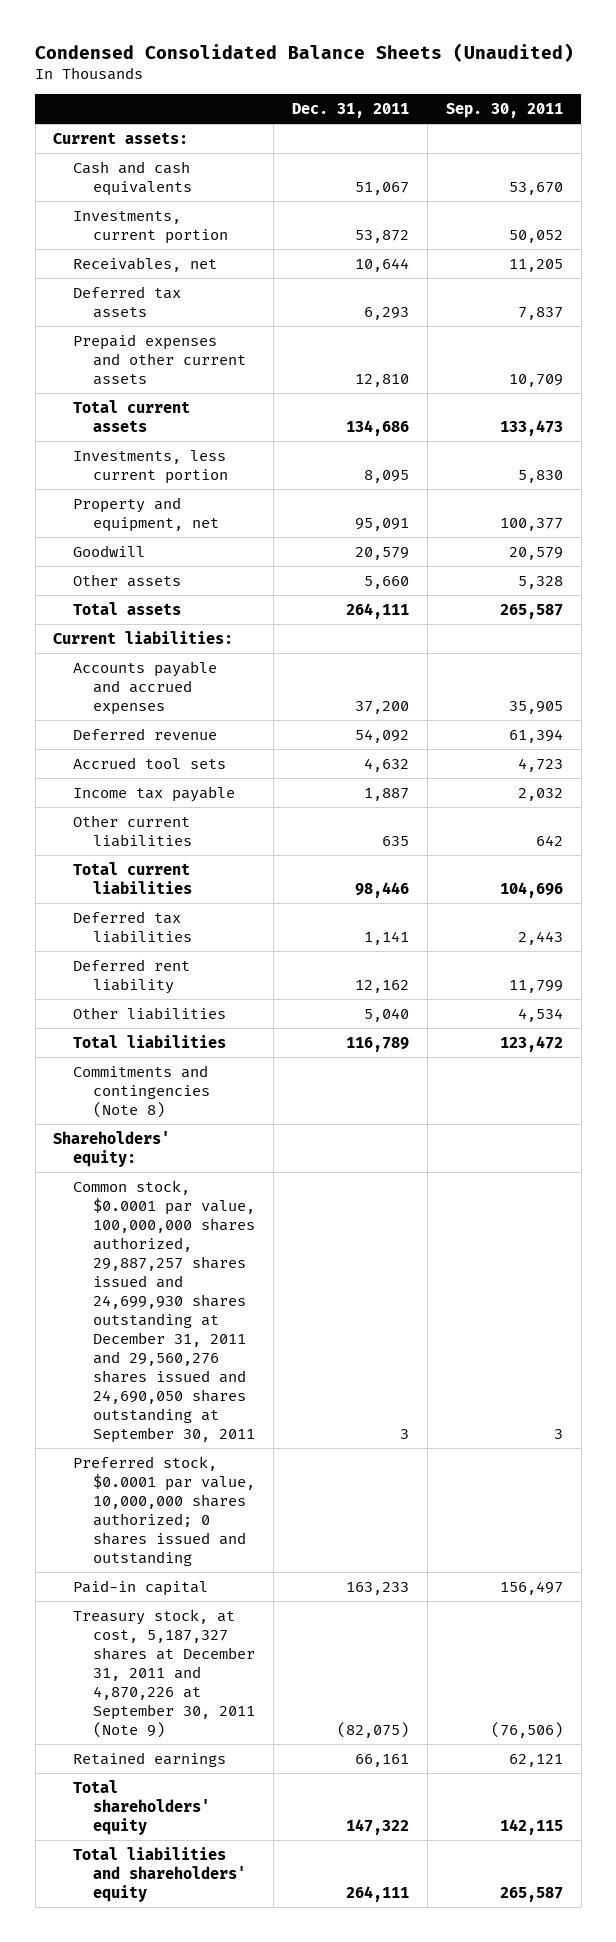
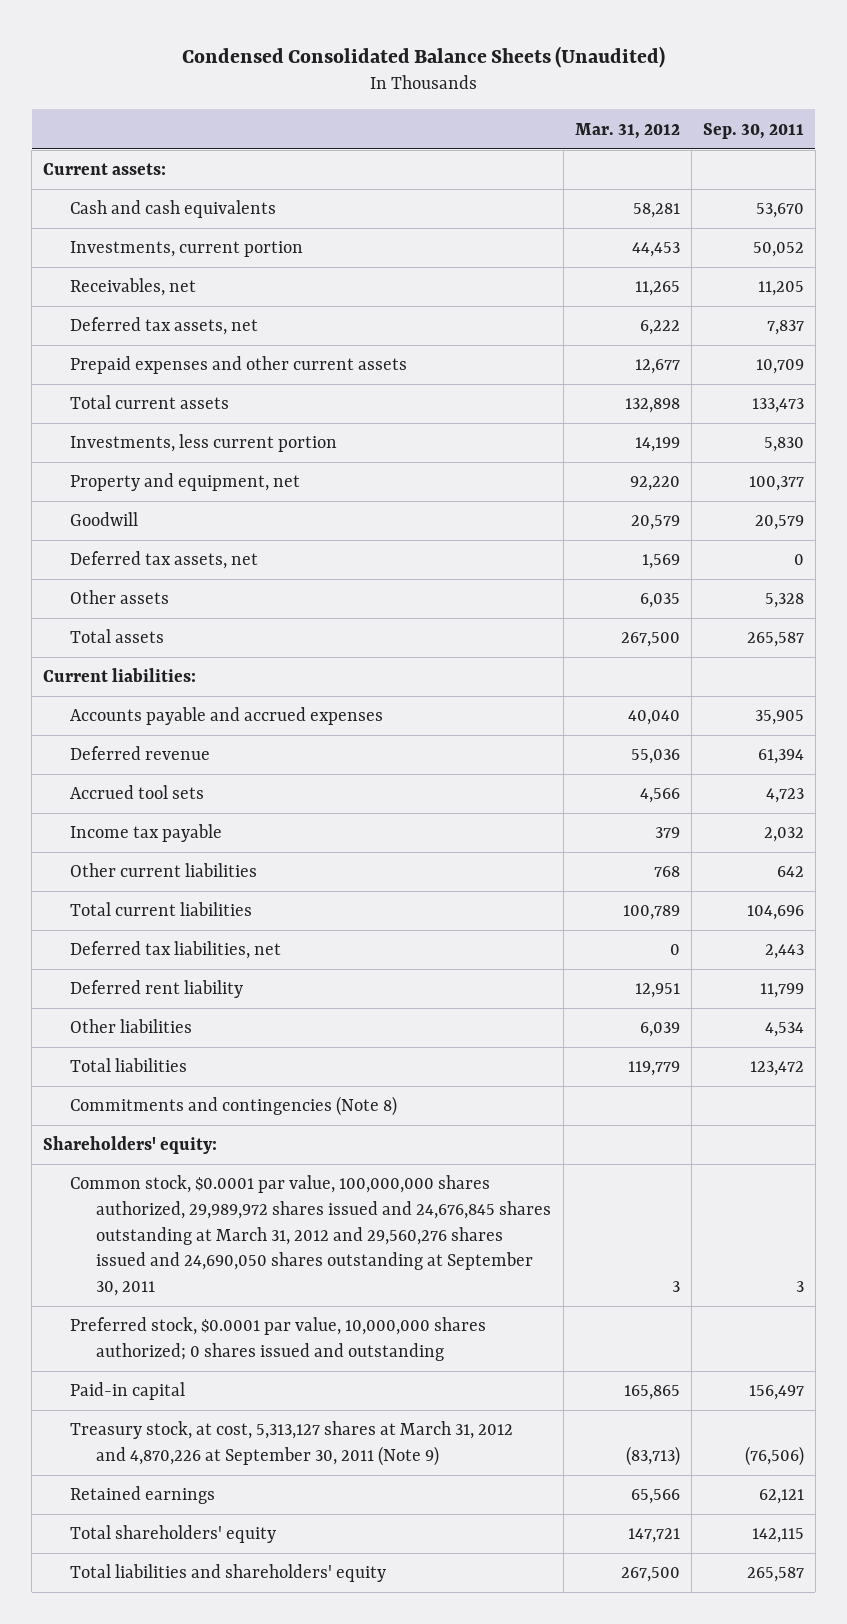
[292,103,410,119] Dec. 31, 2011 -> none
none -> [574,122,680,139] Mar. 31, 2012
[73,285,182,318] Deferred tax assets -> [69,317,258,336] Deferred tax assets, net
none -> [69,551,258,570] Deferred tax assets, net
[73,910,193,943] Deferred tax liabilities -> [69,941,281,960] Deferred tax liabilities, net
[73,1179,256,1444] Common stock, $0.0001 par value, 100,000,000 shares authorized, 29,887,257 shares issued and 24,699,930 shares outstanding at December 31, 2011 and 29,560,276 shares issued and 24,690,050 shares outstanding at September 30, 2011 -> [69,1175,552,1296] Common stock, $0.0001 par value, 100,000,000 shares authorized, 29,989,972 shares issued and 24,676,845 shares outstanding at March 31, 2012 and 29,560,276 shares issued and 24,690,050 shares outstanding at September 30, 2011
[73,1608,256,1738] Treasury stock, at cost, 5,187,327 shares at December 31, 2011 and 4,870,226 at September 30, 2011 (Note 9) -> [69,1421,513,1466] Treasury stock, at cost, 5,313,127 shares at March 31, 2012 and 4,870,226 at September 30, 2011 (Note 9)

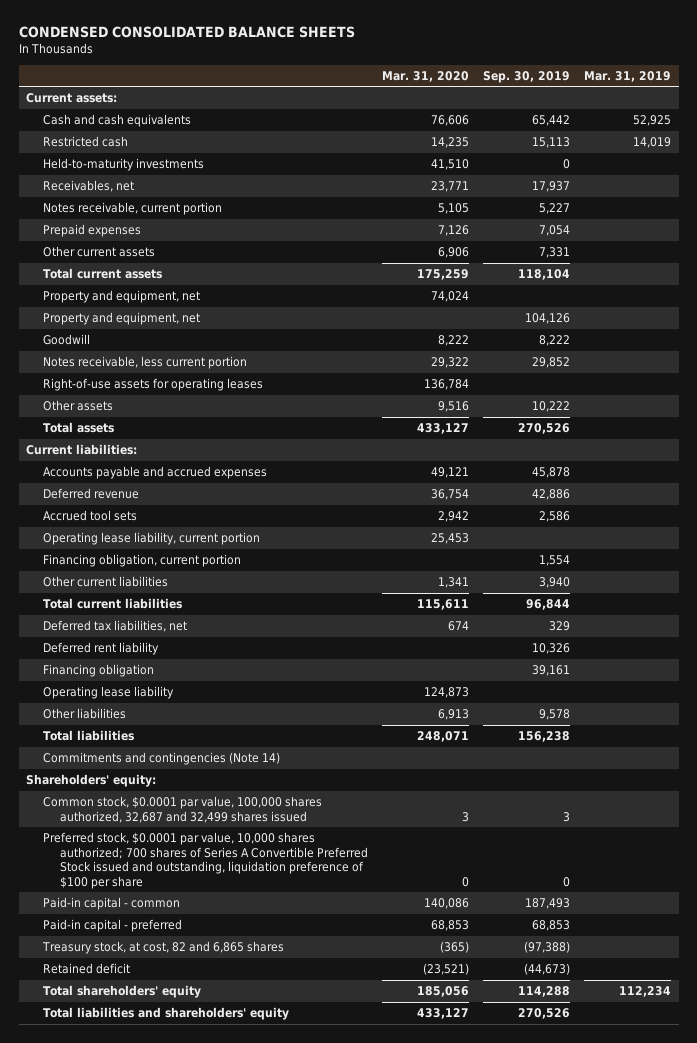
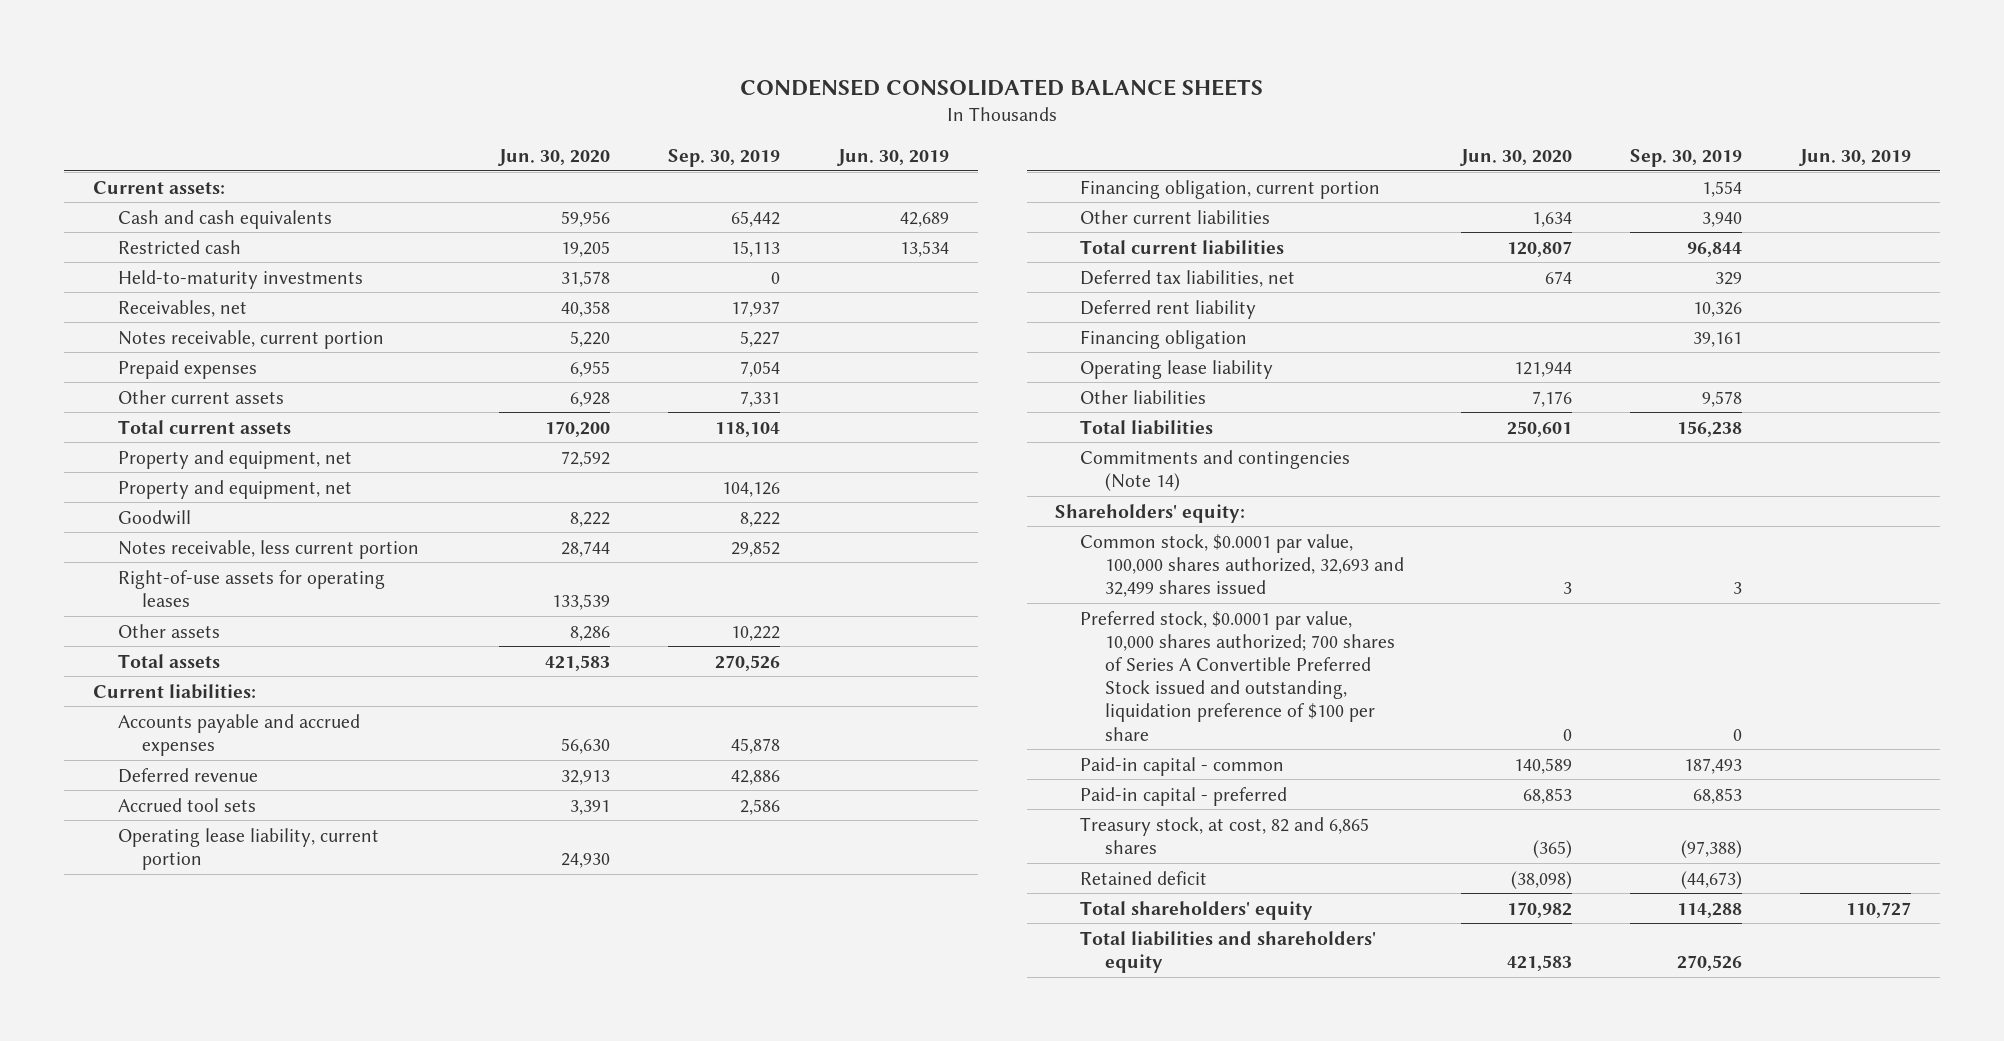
[382,70,470,82] Mar. 31, 2020 -> none
[584,70,672,82] Mar. 31, 2019 -> none
none -> [497,149,610,167] Jun. 30, 2020
none -> [836,149,949,167] Jun. 30, 2019
[42,796,322,823] Common stock, $0.0001 par value, 100,000 shares authorized, 32,687 and 32,499 shares issued -> [1079,533,1404,597] Common stock, $0.0001 par value, 100,000 shares authorized, 32,693 and 32,499 shares issued

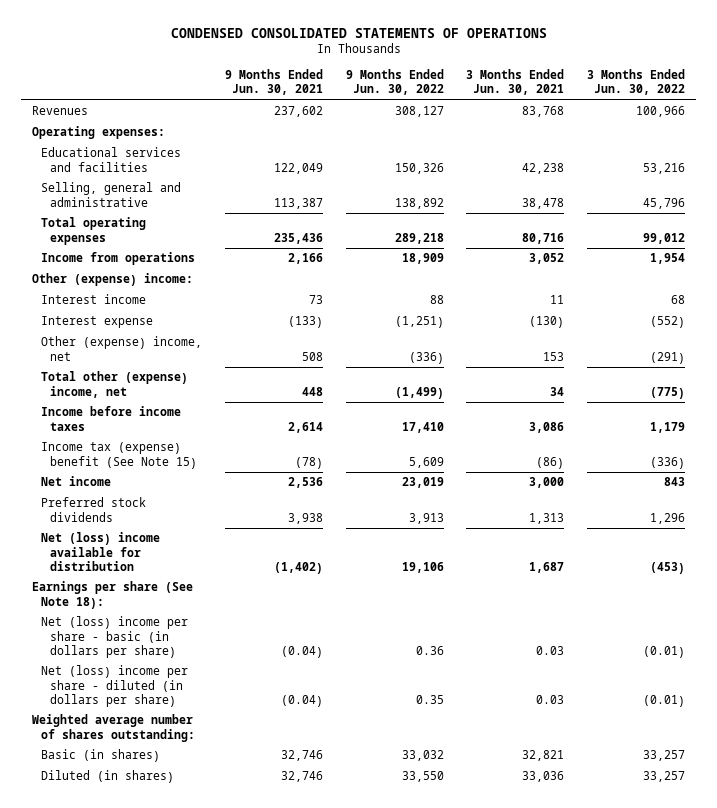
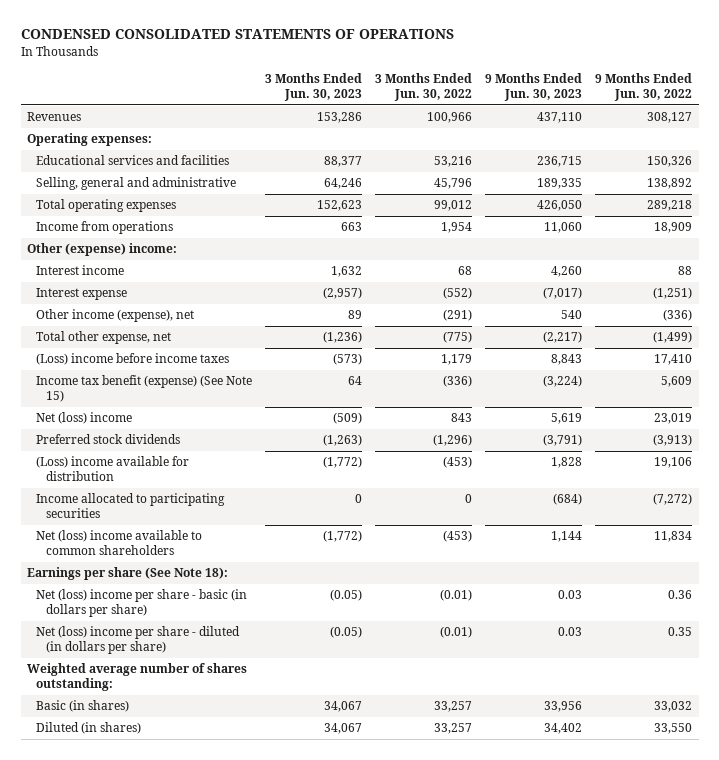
[224,69,323,96] 9 Months Ended Jun. 30, 2021 -> none
[466,69,565,96] 3 Months Ended Jun. 30, 2021 -> none
none -> [265,73,363,102] 3 Months Ended Jun. 30, 2023
none -> [485,73,583,102] 9 Months Ended Jun. 30, 2023
[41,336,203,361] Other (expense) income, net -> [36,309,195,323] Other income (expense), net
[41,371,189,398] Total other (expense) income, net -> [36,331,172,345] Total other expense, net
[41,406,182,431] Income before income taxes -> [36,353,230,366] (Loss) income before income taxes
[41,442,198,469] Income tax (expense) benefit (See Note 15) -> [36,375,253,403] Income tax benefit (expense) (See Note 15)
[41,476,112,487] Net income -> [36,412,133,425] Net (loss) income
[408,512,444,524] 3,913 -> [653,434,693,447] (3,913)
[650,512,686,524] 1,296 -> [433,434,473,447] (1,296)
none -> [36,456,190,482] (Loss) income available for distribution
none -> [36,493,226,519] Income allocated to participating securities
[41,532,161,571] Net (loss) income available for distribution -> [36,530,203,556] Net (loss) income available to common shareholders
[401,561,444,573] 19,106 -> [654,531,693,543] 11,834

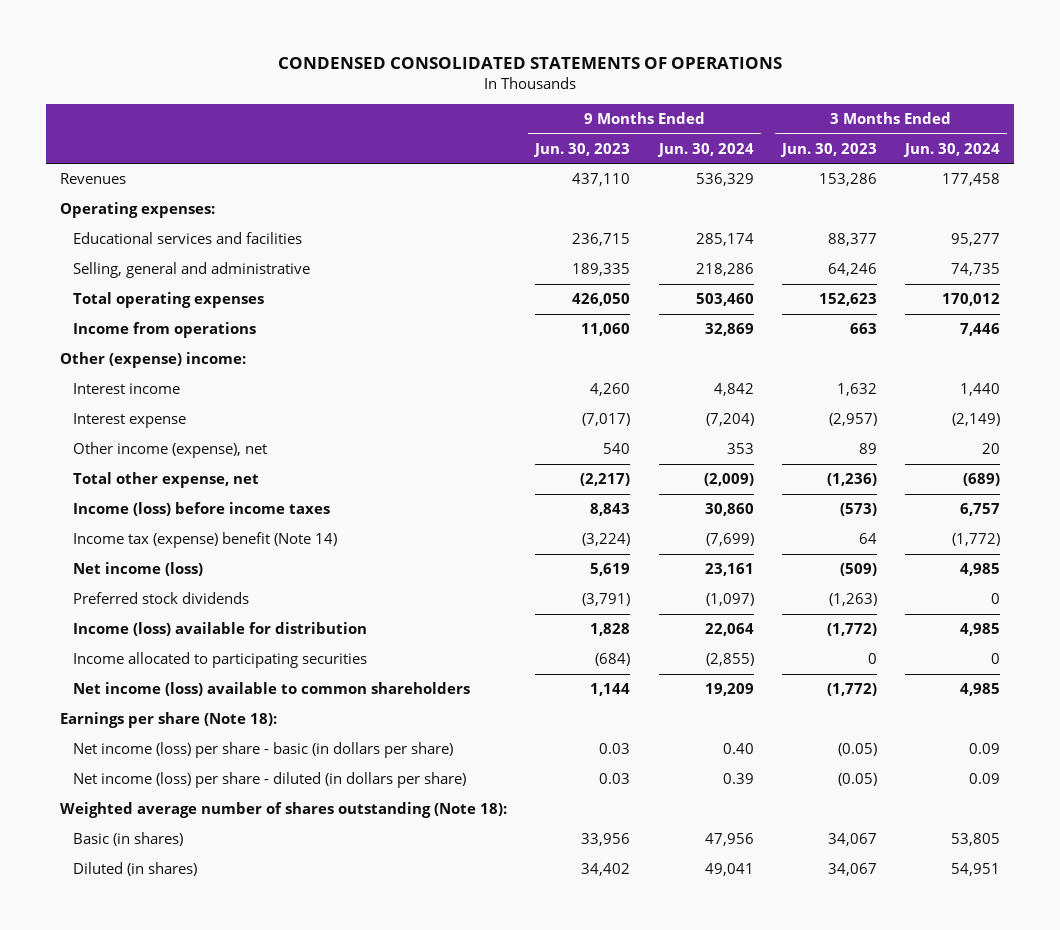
[375,73,473,102] 3 Months Ended Jun. 30, 2022 -> none
[595,73,693,102] 9 Months Ended Jun. 30, 2022 -> none
none -> [656,142,754,157] Jun. 30, 2024
none -> [903,142,1001,157] Jun. 30, 2024
[36,353,230,366] (Loss) income before income taxes -> [73,502,331,517] Income (loss) before income taxes
[36,375,253,403] Income tax benefit (expense) (See Note 15) -> [73,532,338,549] Income tax (expense) benefit (Note 14)
[36,412,133,425] Net (loss) income -> [73,562,204,577] Net income (loss)
[36,456,190,482] (Loss) income available for distribution -> [73,622,368,637] Income (loss) available for distribution
[36,530,203,556] Net (loss) income available to common shareholders -> [73,682,471,697] Net income (loss) available to common shareholders
[27,567,229,581] Earnings per share (See Note 18): -> [60,712,278,729] Earnings per share (Note 18):
[36,589,248,618] Net (loss) income per share - basic (in dollars per share) -> [73,742,454,759] Net income (loss) per share - basic (in dollars per share)
[36,626,241,655] Net (loss) income per share - diluted (in dollars per share) -> [73,772,467,789] Net income (loss) per share - diluted (in dollars per share)
[27,663,248,692] Weighted average number of shares outstanding: -> [60,802,508,819] Weighted average number of shares outstanding (Note 18):

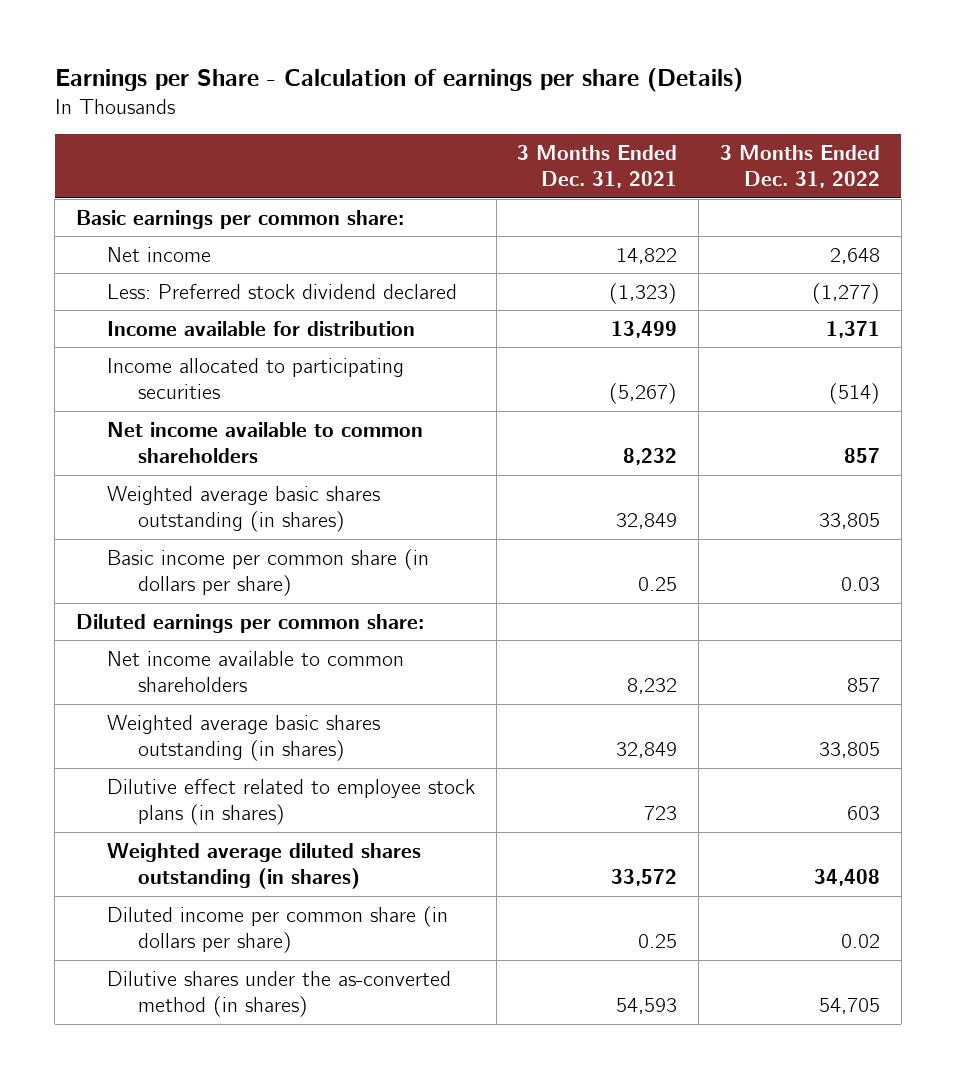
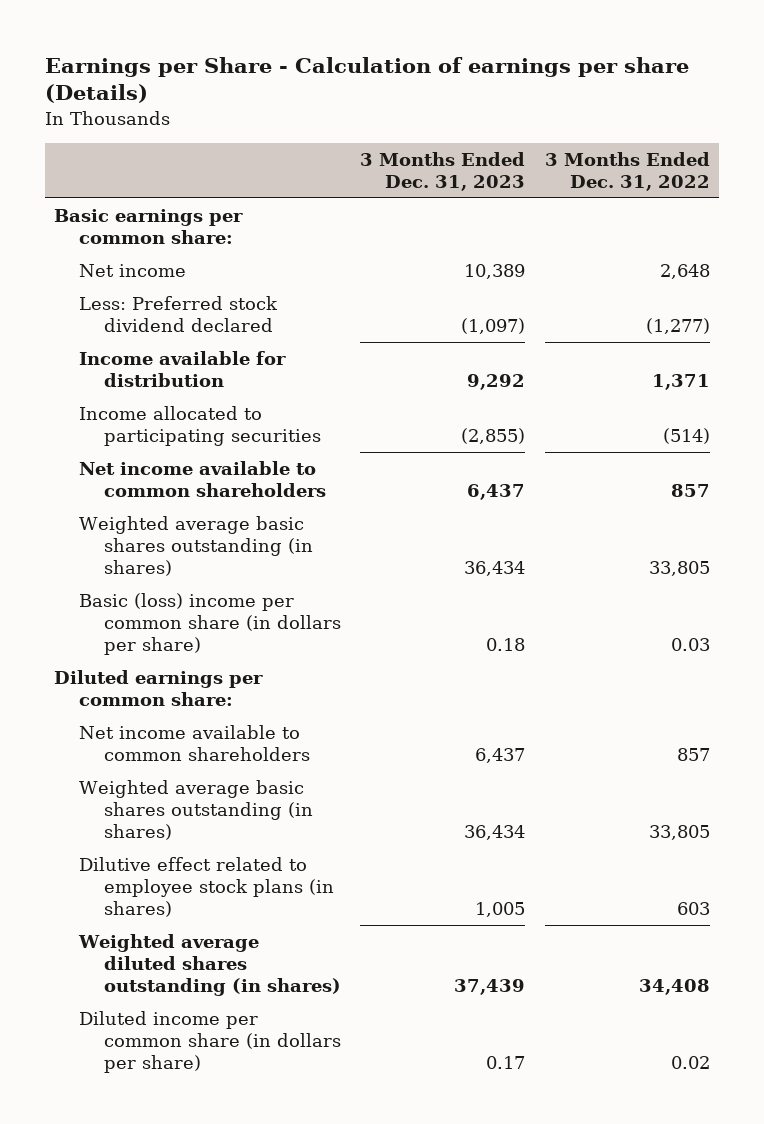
[517,145,678,189] 3 Months Ended Dec. 31, 2021 -> none
none -> [360,151,526,191] 3 Months Ended Dec. 31, 2023
[106,548,429,596] Basic income per common share (in dollars per share) -> [79,593,342,656] Basic (loss) income per common share (in dollars per share)
[106,970,451,1017] Dilutive shares under the as-converted method (in shares) -> none

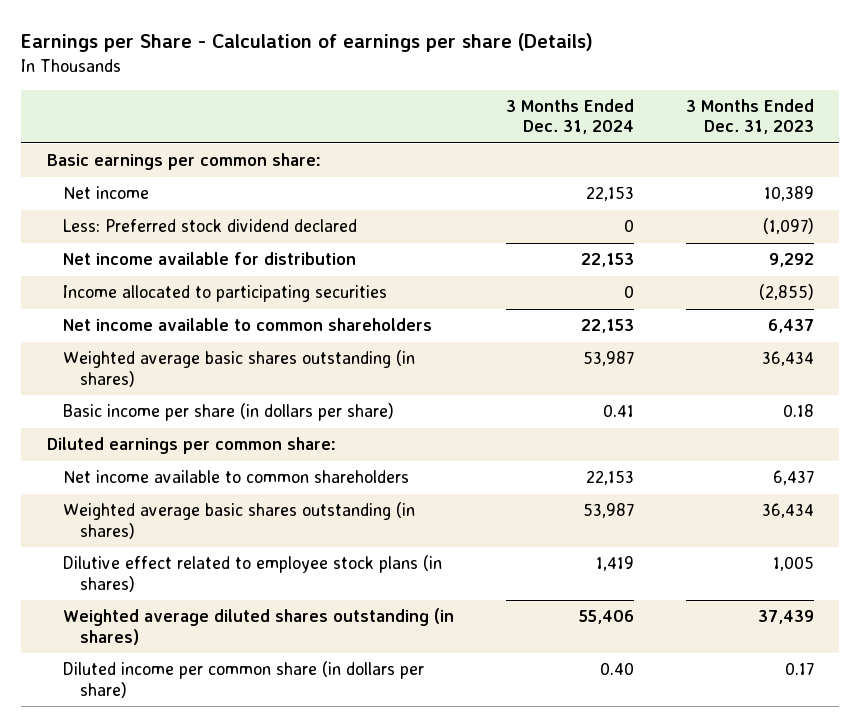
[544,151,710,191] 3 Months Ended Dec. 31, 2022 -> none
none -> [505,98,634,135] 3 Months Ended Dec. 31, 2024
[79,351,287,388] Income available for distribution -> [63,252,357,266] Net income available for distribution
[79,593,342,656] Basic (loss) income per common share (in dollars per share) -> [63,403,395,422] Basic income per share (in dollars per share)

